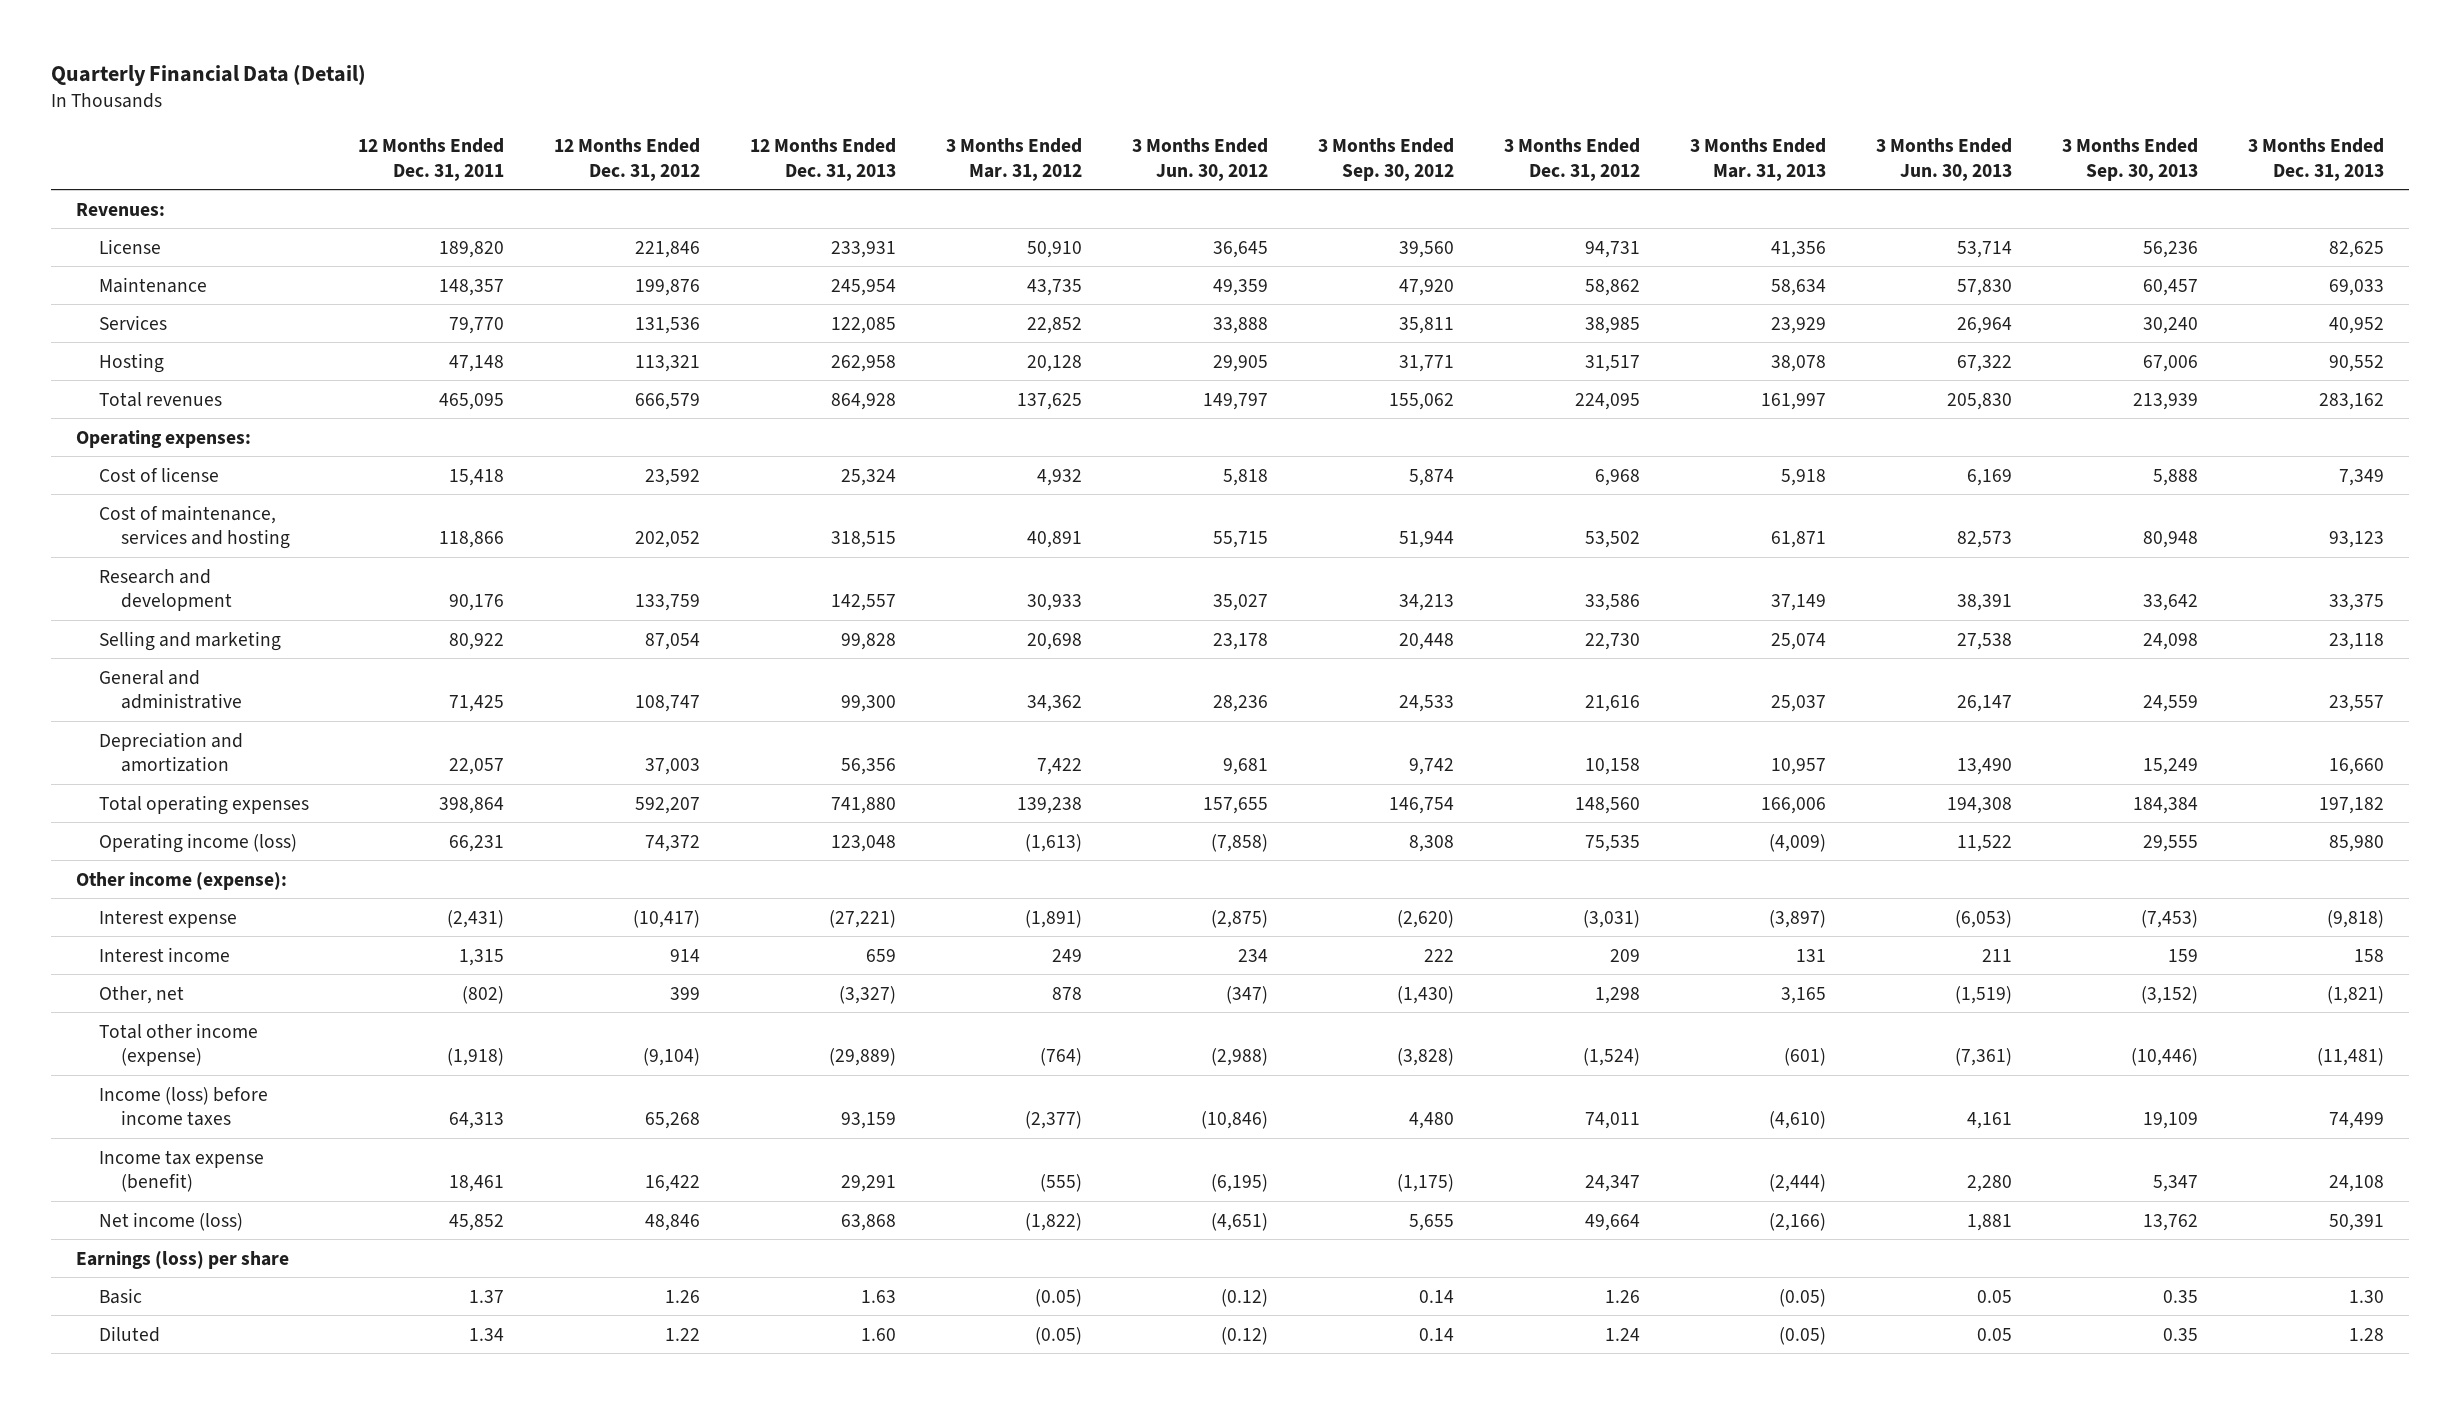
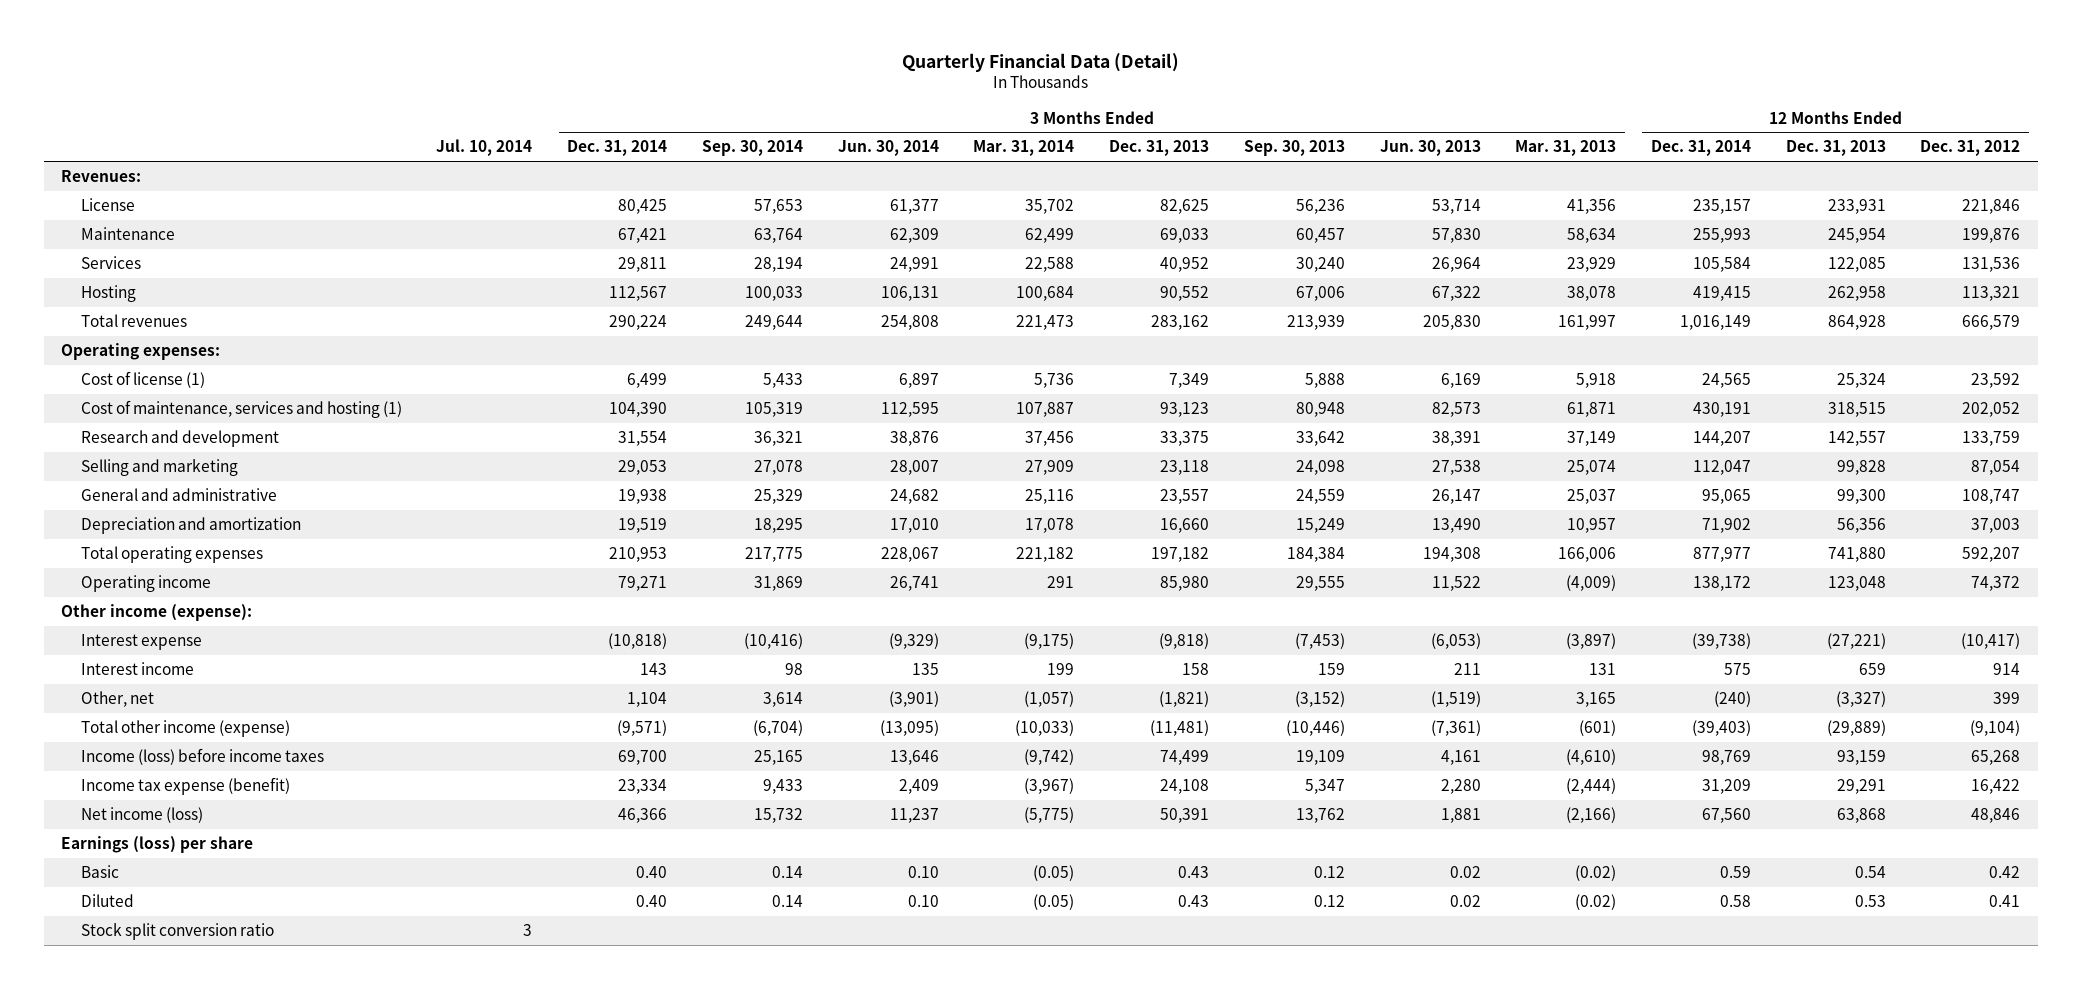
[358,137,505,181] 12 Months Ended Dec. 31, 2011 -> none
[946,137,1083,181] 3 Months Ended Mar. 31, 2012 -> none
[1132,137,1269,181] 3 Months Ended Jun. 30, 2012 -> none
[1318,137,1455,181] 3 Months Ended Sep. 30, 2012 -> none
[1503,137,1640,181] 3 Months Ended Dec. 31, 2012 -> none
none -> [436,139,533,157] Jul. 10, 2014
none -> [567,140,668,157] Dec. 31, 2014
none -> [701,140,803,157] Sep. 30, 2014
none -> [837,140,939,157] Jun. 30, 2014
none -> [973,140,1075,157] Mar. 31, 2014
none -> [1650,140,1751,157] Dec. 31, 2014
[98,466,219,482] Cost of license -> [80,370,205,388] Cost of license (1)
[98,504,290,550] Cost of maintenance, services and hosting -> [80,399,402,418] Cost of maintenance, services and hosting (1)
[98,832,297,853] Operating income (loss) -> [80,574,211,592] Operating income
[665,1289,701,1303] 1.26 -> [1989,865,2021,878] 0.42
[861,1289,897,1303] 1.63 -> [1854,865,1886,878] 0.54
[1778,1288,1826,1307] (0.05) -> [1575,864,1617,881] (0.02)
[1976,1289,2012,1303] 0.05 -> [1449,865,1481,878] 0.02
[2162,1289,2198,1303] 0.35 -> [1313,865,1345,878] 0.12
[2348,1289,2384,1303] 1.30 -> [1178,865,1210,878] 0.43
[665,1327,701,1341] 1.22 -> [1989,894,2021,907] 0.41
[861,1327,897,1341] 1.60 -> [1854,894,1886,907] 0.53
[1778,1326,1826,1345] (0.05) -> [1575,893,1617,910] (0.02)
[1976,1327,2012,1341] 0.05 -> [1449,894,1481,907] 0.02
[2162,1327,2198,1341] 0.35 -> [1313,894,1345,907] 0.12
[2348,1327,2384,1341] 1.28 -> [1178,894,1210,907] 0.43
none -> [80,922,274,940] Stock split conversion ratio

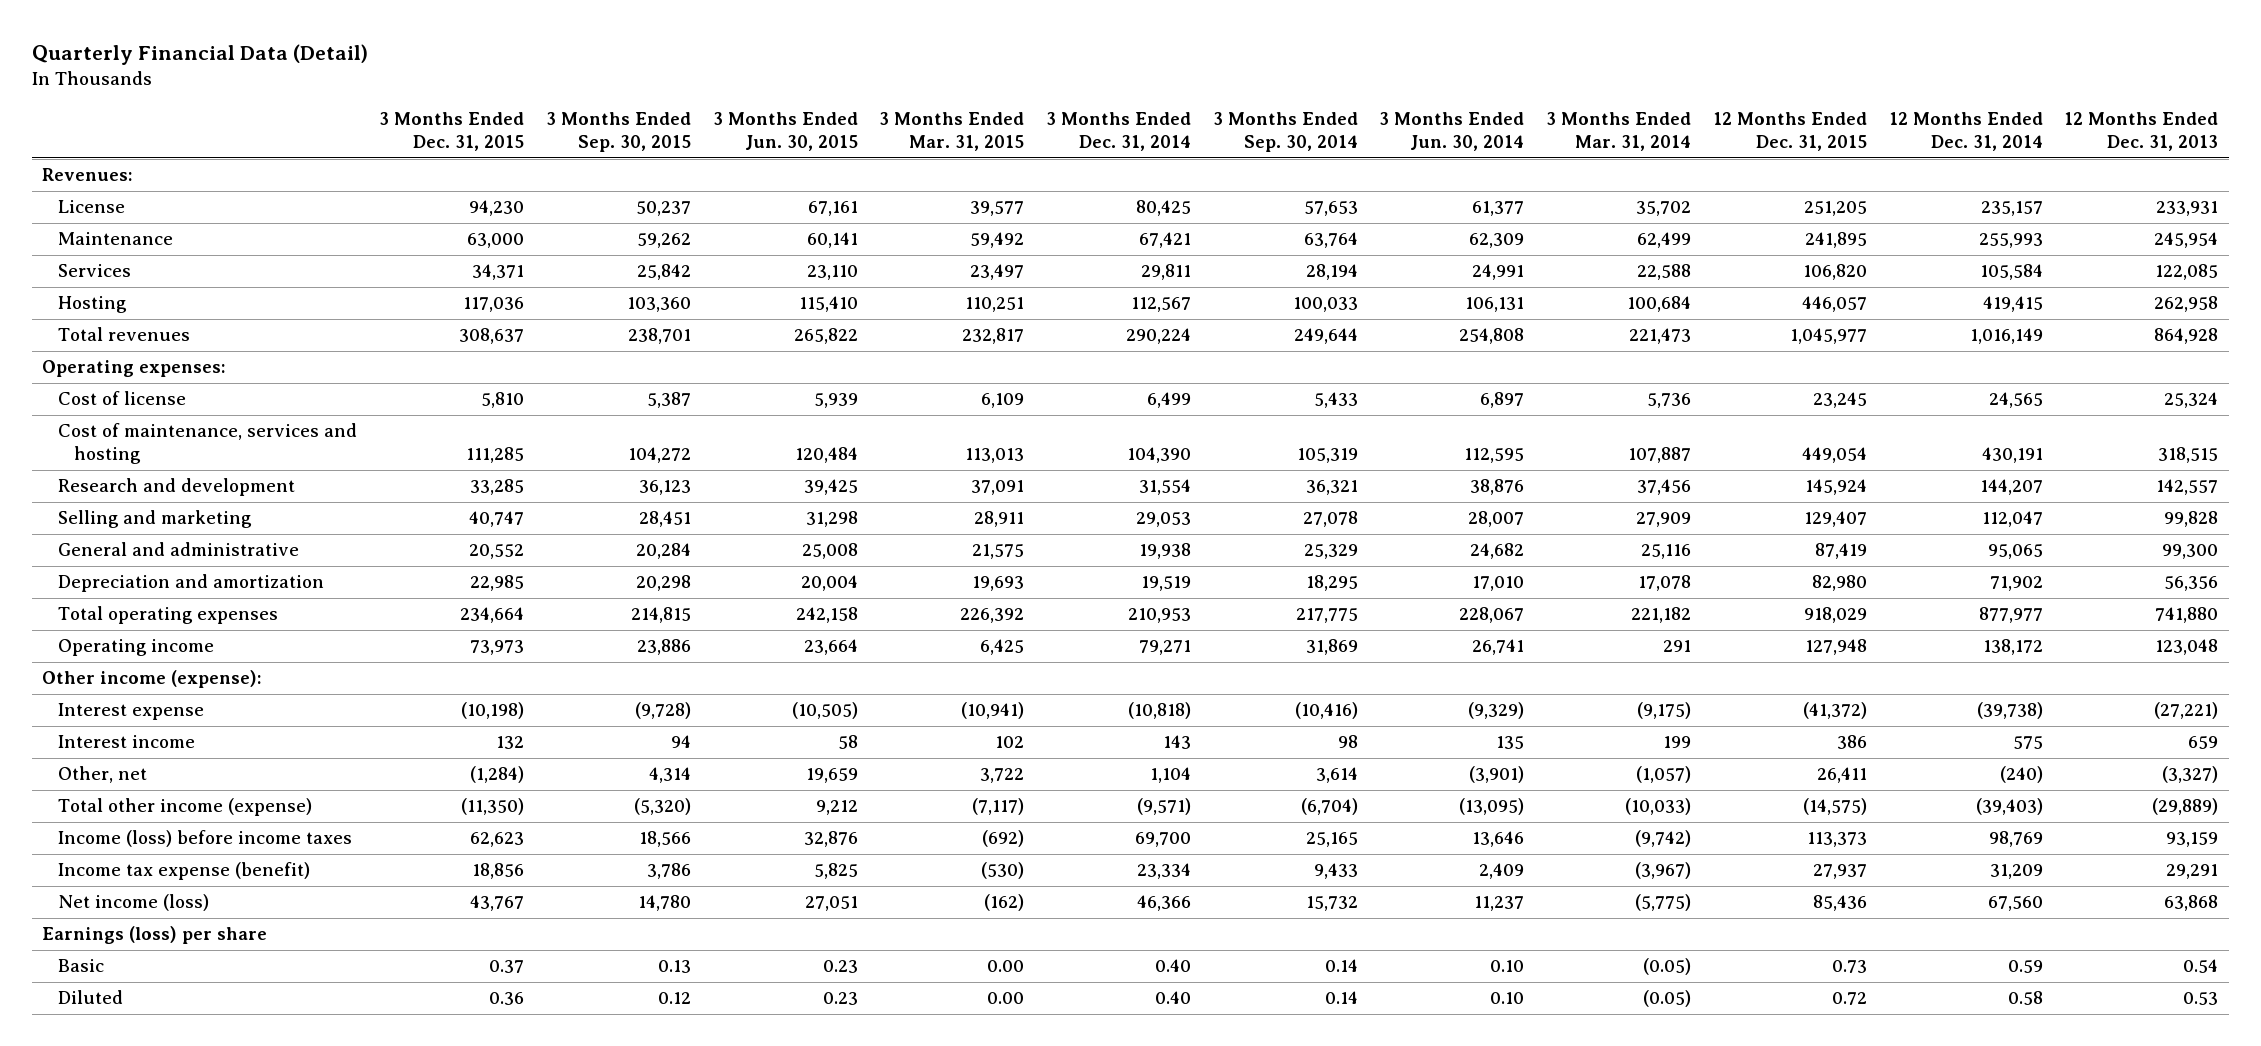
[436,139,533,157] Jul. 10, 2014 -> none
[1109,140,1210,157] Dec. 31, 2013 -> none
[1243,140,1345,157] Sep. 30, 2013 -> none
[1379,140,1481,157] Jun. 30, 2013 -> none
[1515,140,1617,157] Mar. 31, 2013 -> none
[1920,140,2021,157] Dec. 31, 2012 -> none
none -> [379,112,525,152] 3 Months Ended Dec. 31, 2015
none -> [545,112,691,153] 3 Months Ended Sep. 30, 2015
none -> [712,112,858,152] 3 Months Ended Jun. 30, 2015
none -> [879,112,1025,152] 3 Months Ended Mar. 31, 2015
none -> [1712,112,1867,152] 12 Months Ended Dec. 31, 2015
[80,370,205,388] Cost of license (1) -> [58,391,187,406] Cost of license
[80,399,402,418] Cost of maintenance, services and hosting (1) -> [58,423,358,465] Cost of maintenance, services and hosting
[80,922,274,940] Stock split conversion ratio -> none

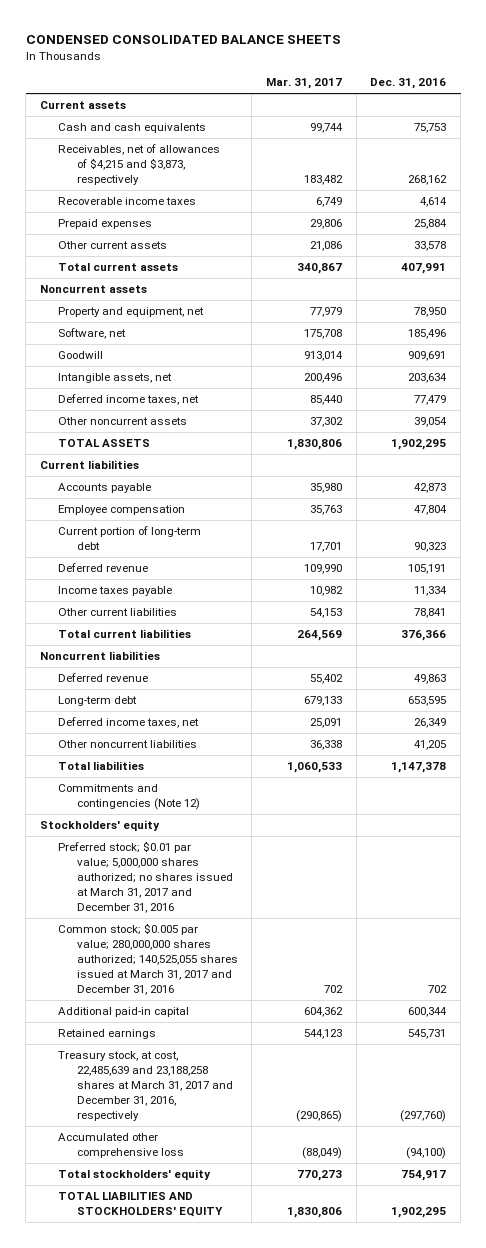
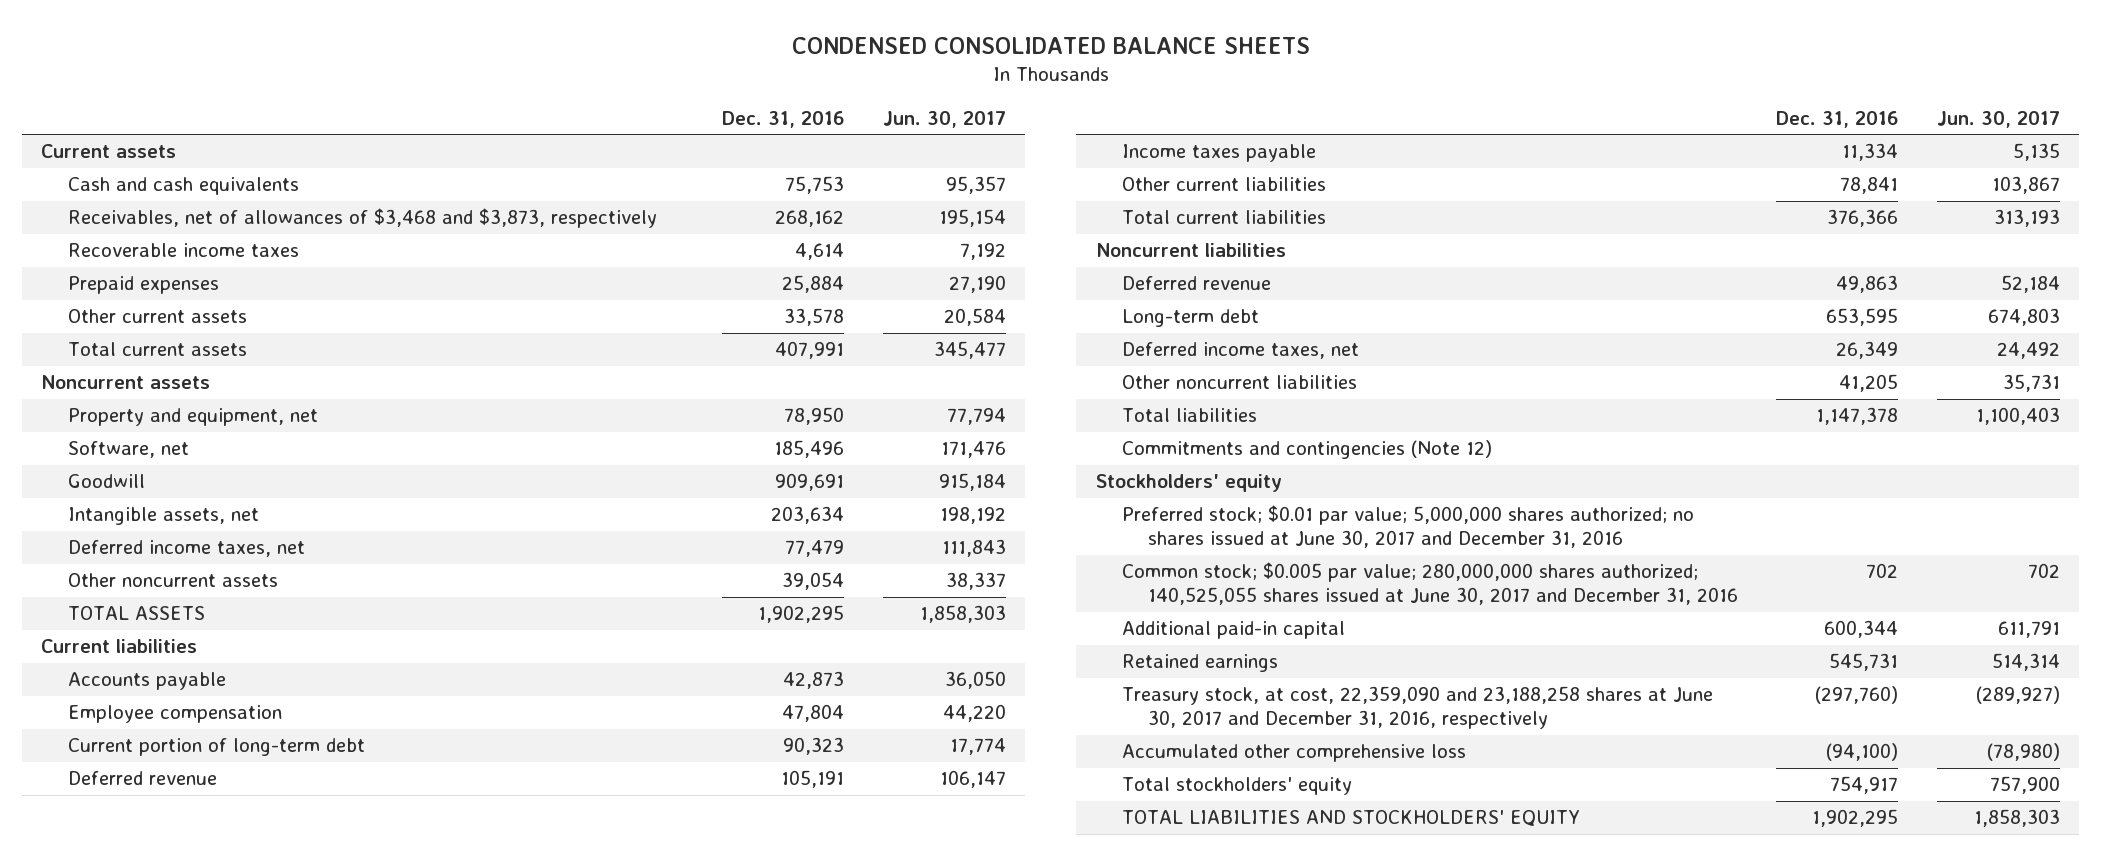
[265,78,342,90] Mar. 31, 2017 -> none
none -> [882,111,1006,129] Jun. 30, 2017
[58,144,221,186] Receivables, net of allowances of $4,215 and $3,873, respectively -> [67,208,657,229] Receivables, net of allowances of $3,468 and $3,873, respectively
[58,841,233,914] Preferred stock; $0.01 par value; 5,000,000 shares authorized; no shares issued at March 31, 2017 and December 31, 2016 -> [1121,505,1694,549] Preferred stock; $0.01 par value; 5,000,000 shares authorized; no shares issued at June 30, 2017 and December 31, 2016
[58,923,238,996] Common stock; $0.005 par value; 280,000,000 shares authorized; 140,525,055 shares issued at March 31, 2017 and December 31, 2016 -> [1121,562,1738,606] Common stock; $0.005 par value; 280,000,000 shares authorized; 140,525,055 shares issued at June 30, 2017 and December 31, 2016
[58,1051,233,1122] Treasury stock, at cost, 22,485,639 and 23,188,258 shares at March 31, 2017 and December 31, 2016, respectively -> [1121,686,1713,730] Treasury stock, at cost, 22,359,090 and 23,188,258 shares at June 30, 2017 and December 31, 2016, respectively

